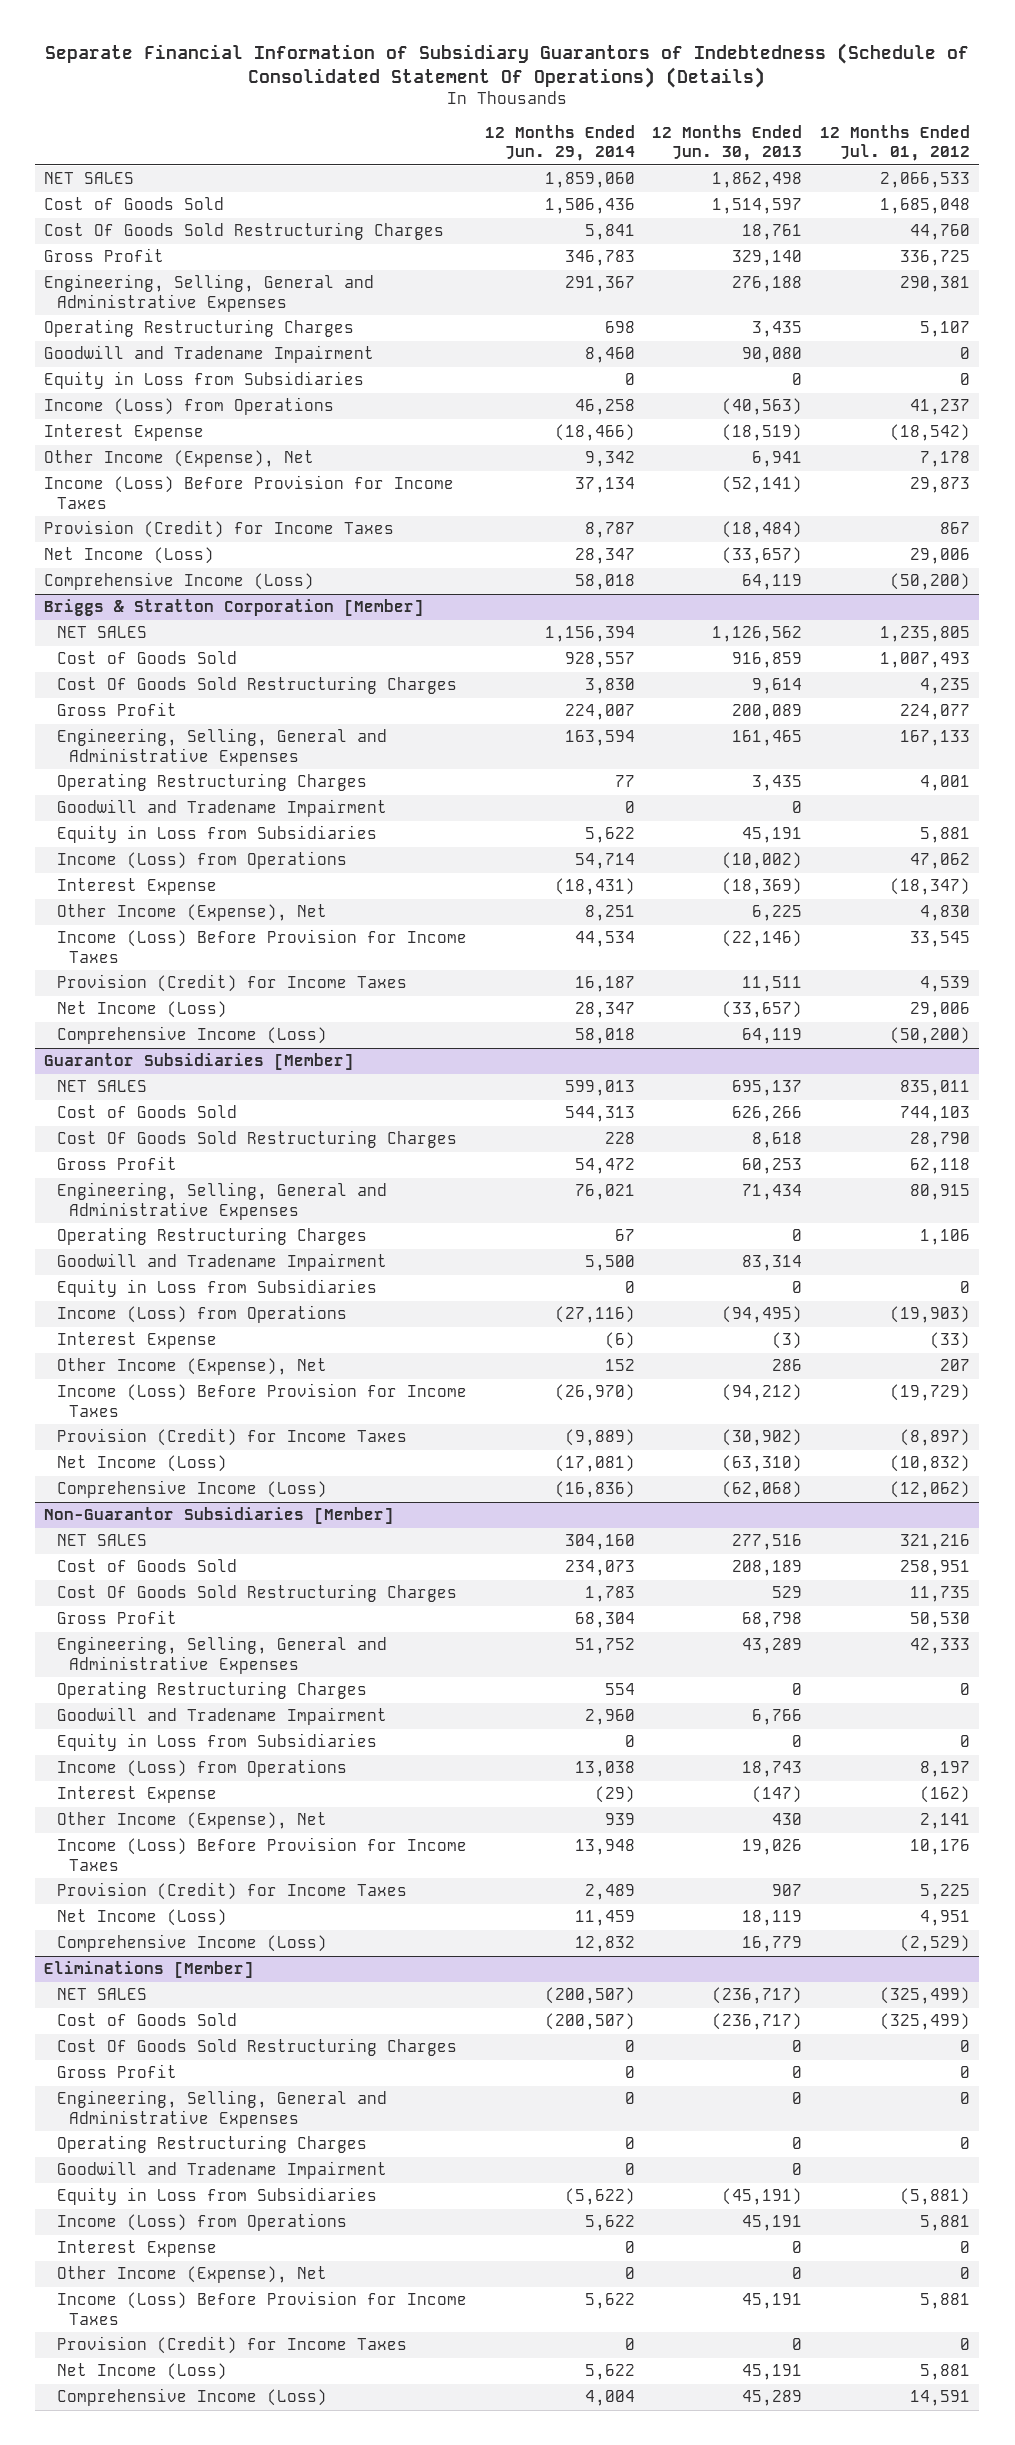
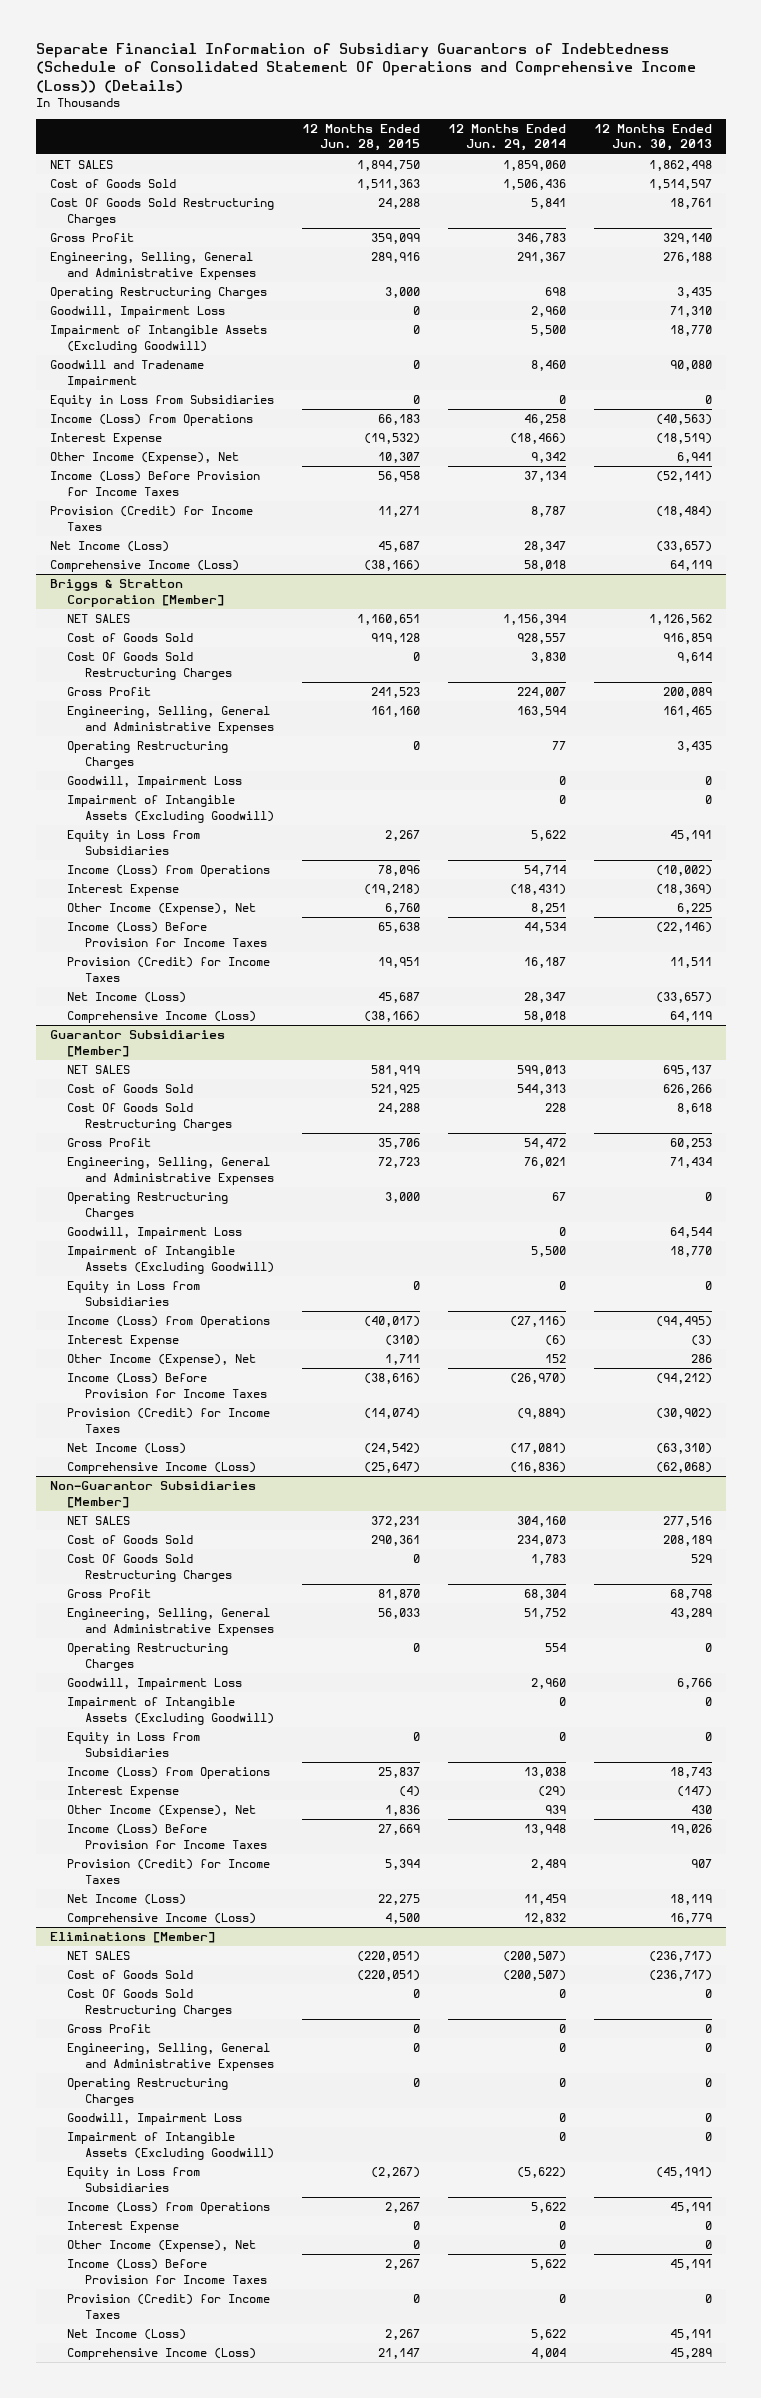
[45,43,970,89] Separate Financial Information of Subsidiary Guarantors of Indebtedness (Schedule of Consolidated Statement Of Operations) (Details) -> [35,43,696,93] Separate Financial Information of Subsidiary Guarantors of Indebtedness (Schedule of Consolidated Statement Of Operations and Comprehensive Income (Loss)) (Details)
[820,124,971,162] 12 Months Ended Jul. 01, 2012 -> none
none -> [301,124,420,152] 12 Months Ended Jun. 28, 2015
none -> [49,306,225,319] Goodwill, Impairment Loss
none -> [49,325,267,353] Impairment of Intangible Assets (Excluding Goodwill)
[56,799,387,818] Goodwill and Tradename Impairment -> none
none -> [67,776,243,789] Goodwill, Impairment Loss
none -> [67,795,274,823] Impairment of Intangible Assets (Excluding Goodwill)
[56,1253,387,1272] Goodwill and Tradename Impairment -> none
none -> [67,1227,243,1240] Goodwill, Impairment Loss
none -> [67,1246,274,1274] Impairment of Intangible Assets (Excluding Goodwill)
[56,1707,387,1726] Goodwill and Tradename Impairment -> [67,1678,243,1691] Goodwill, Impairment Loss
none -> [67,1697,274,1725] Impairment of Intangible Assets (Excluding Goodwill)
[56,2161,387,2180] Goodwill and Tradename Impairment -> none
none -> [67,2113,243,2126] Goodwill, Impairment Loss
none -> [67,2132,274,2160] Impairment of Intangible Assets (Excluding Goodwill)

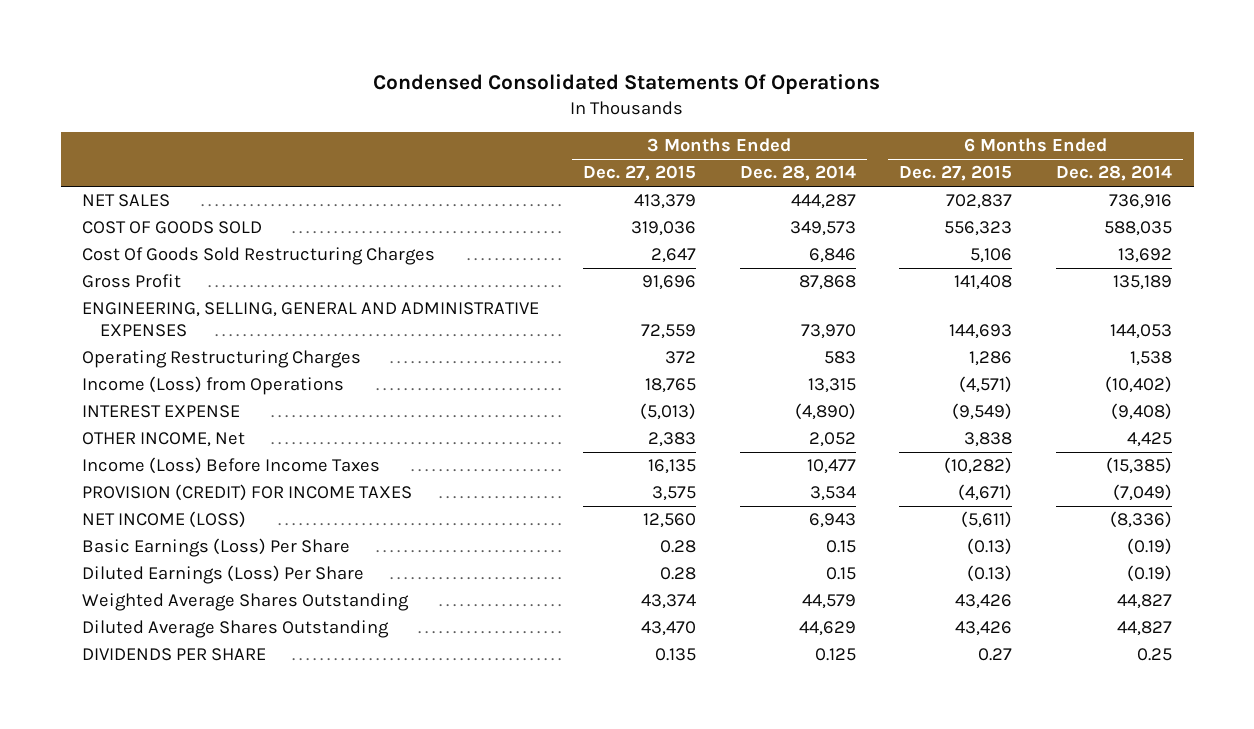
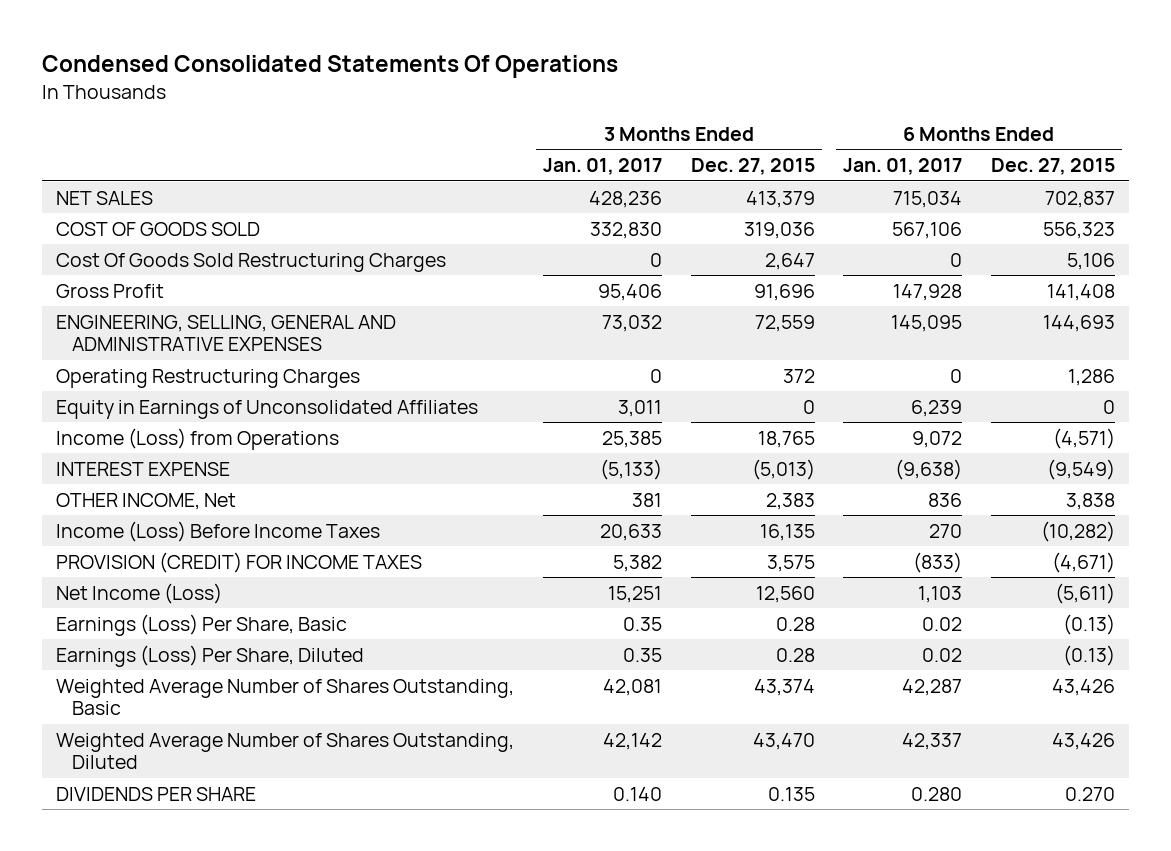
[739,165,856,182] Dec. 28, 2014 -> none
[1055,165,1172,182] Dec. 28, 2014 -> none
none -> [542,158,662,176] Jan. 01, 2017
none -> [843,158,963,176] Jan. 01, 2017
none -> [56,399,479,419] Equity in Earnings of Unconsolidated Affiliates
[82,511,247,529] NET INCOME (LOSS) -> [56,582,223,604] Net Income (Loss)
[82,538,351,558] Basic Earnings (Loss) Per Share -> [56,613,348,636] Earnings (Loss) Per Share, Basic
[82,565,365,585] Diluted Earnings (Loss) Per Share -> [56,644,365,667] Earnings (Loss) Per Share, Diluted
[82,593,410,612] Weighted Average Shares Outstanding -> [56,678,515,716] Weighted Average Number of Shares Outstanding, Basic
[82,620,390,639] Diluted Average Shares Outstanding -> [56,732,515,770] Weighted Average Number of Shares Outstanding, Diluted
[978,648,1013,662] 0.27 -> [1064,786,1115,801] 0.270

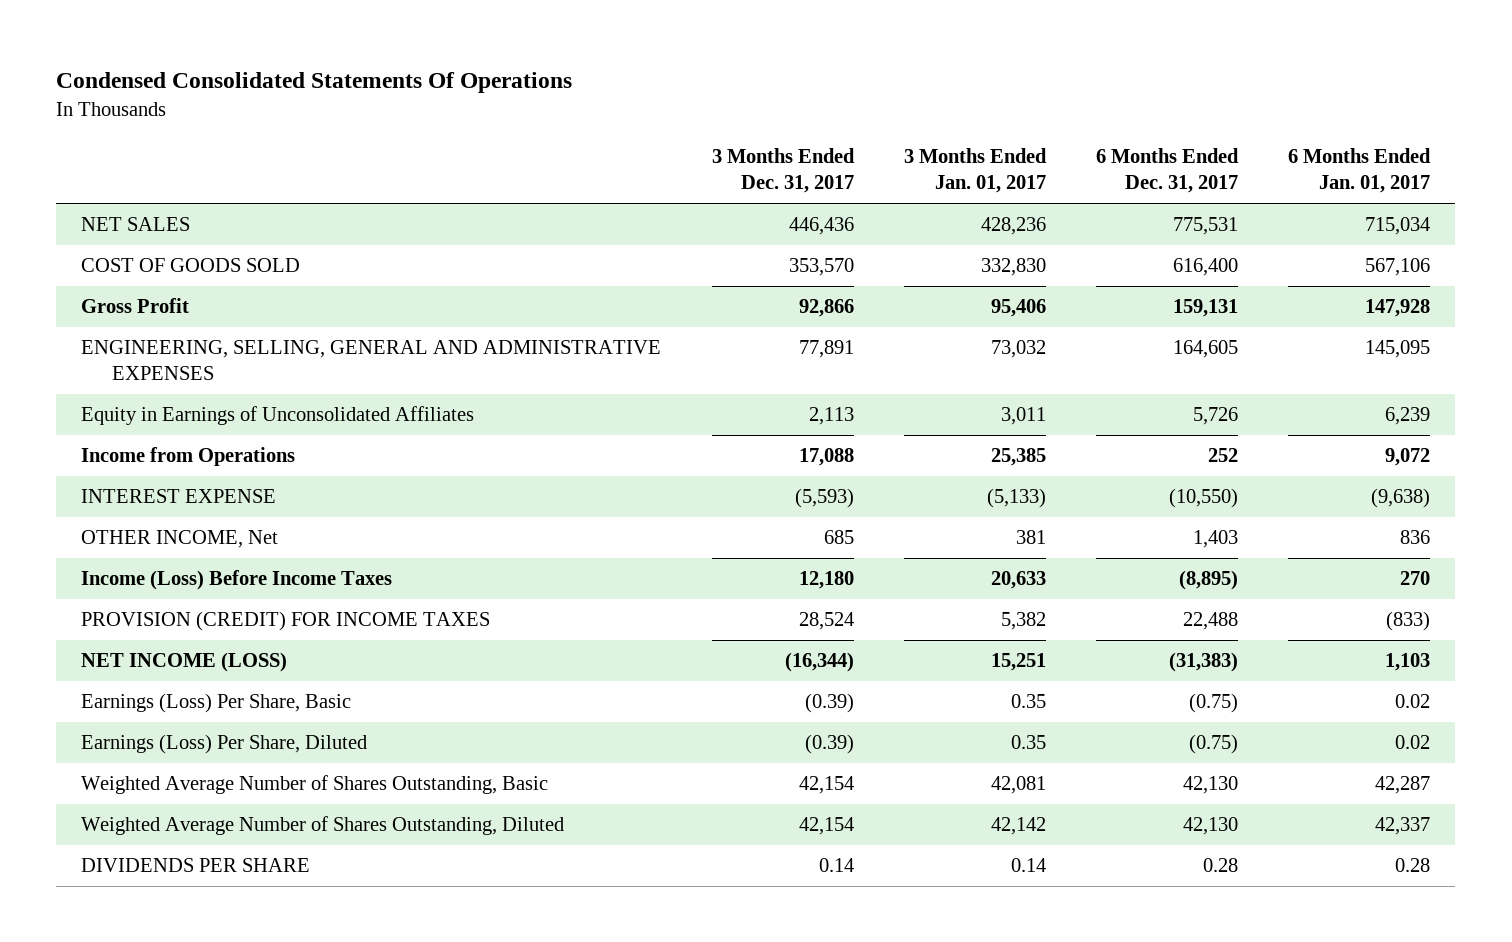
[690,158,815,176] Dec. 27, 2015 -> none
[990,158,1115,176] Dec. 27, 2015 -> none
none -> [711,148,855,194] 3 Months Ended Dec. 31, 2017
none -> [1096,148,1240,194] 6 Months Ended Dec. 31, 2017
[56,252,447,272] Cost Of Goods Sold Restructuring Charges -> none
[56,368,361,388] Operating Restructuring Charges -> none
[56,427,340,450] Income (Loss) from Operations -> [81,446,296,466] Income from Operations
[56,582,223,604] Net Income (Loss) -> [81,651,288,672] NET INCOME (LOSS)
[612,786,662,801] 0.140 -> [1010,857,1046,872] 0.14
[911,786,963,801] 0.280 -> [1395,857,1431,872] 0.28

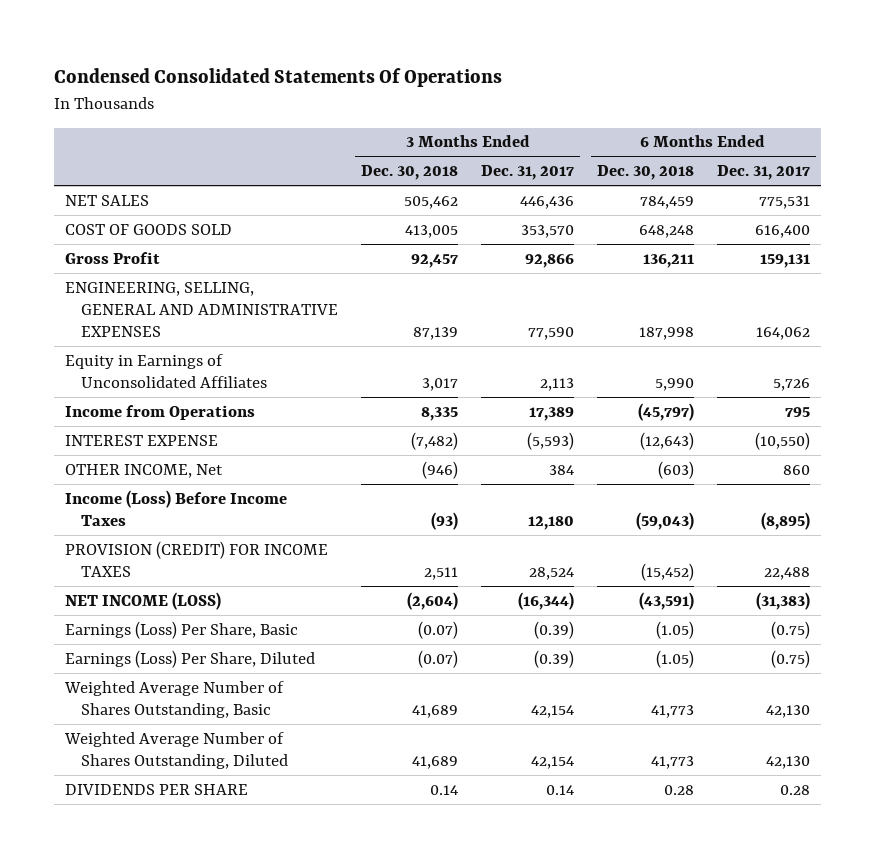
[903,148,1047,194] 3 Months Ended Jan. 01, 2017 -> none
[1288,148,1432,194] 6 Months Ended Jan. 01, 2017 -> none
none -> [361,165,459,181] Dec. 30, 2018
none -> [596,165,694,181] Dec. 30, 2018
[798,339,854,358] 77,891 -> [528,327,575,341] 77,590
[1173,339,1239,358] 164,605 -> [755,327,810,341] 164,062
[798,447,854,466] 17,088 -> [529,406,575,421] 17,389
[1208,447,1239,462] 252 -> [784,406,810,417] 795
[823,529,854,544] 685 -> [549,464,575,475] 384
[1193,529,1239,548] 1,403 -> [782,464,810,475] 860

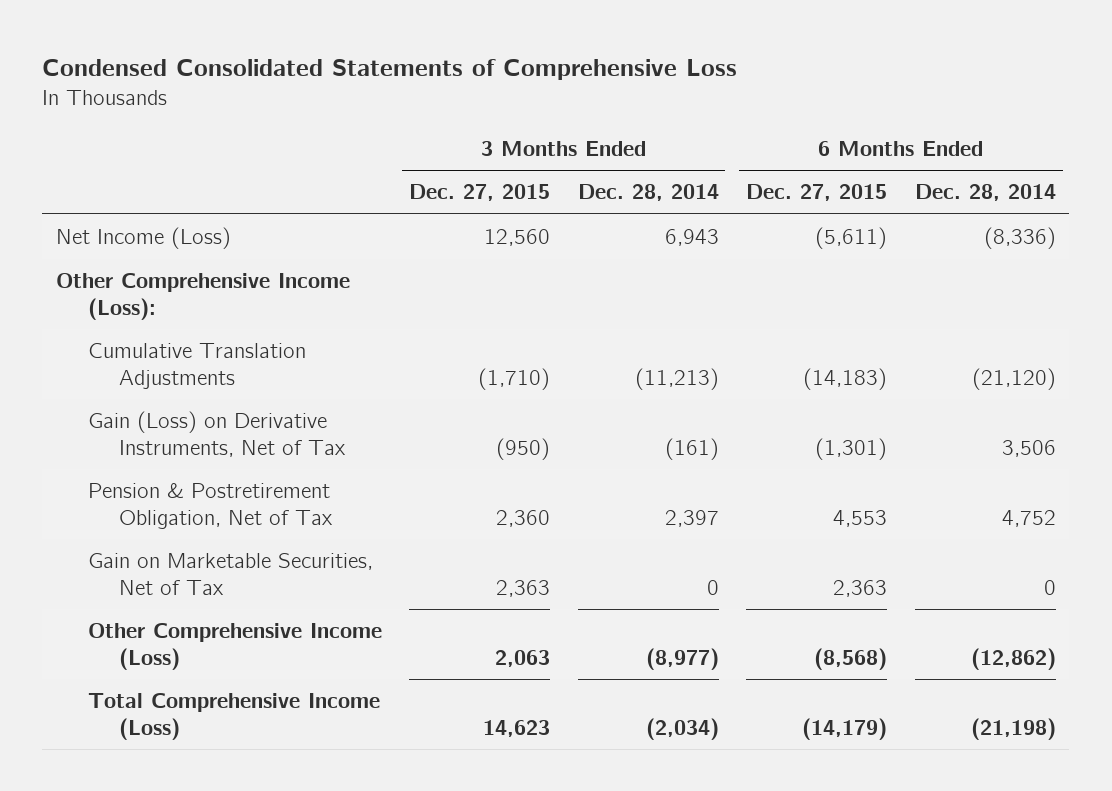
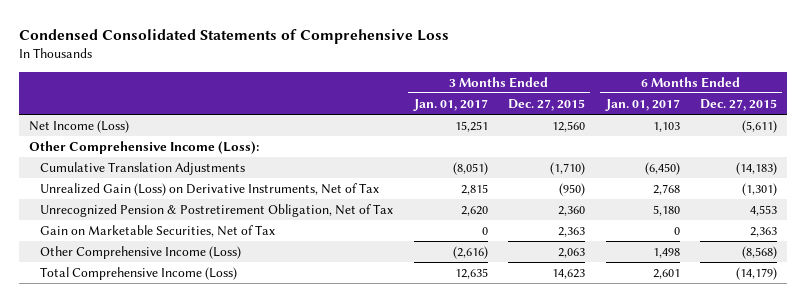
[577,184,719,202] Dec. 28, 2014 -> none
[914,184,1056,202] Dec. 28, 2014 -> none
none -> [412,99,488,112] Jan. 01, 2017
none -> [604,99,680,112] Jan. 01, 2017
[87,411,347,458] Gain (Loss) on Derivative Instruments, Net of Tax -> [40,183,380,197] Unrealized Gain (Loss) on Derivative Instruments, Net of Tax
[87,483,334,530] Pension & Postretirement Obligation, Net of Tax -> [40,204,394,218] Unrecognized Pension & Postretirement Obligation, Net of Tax

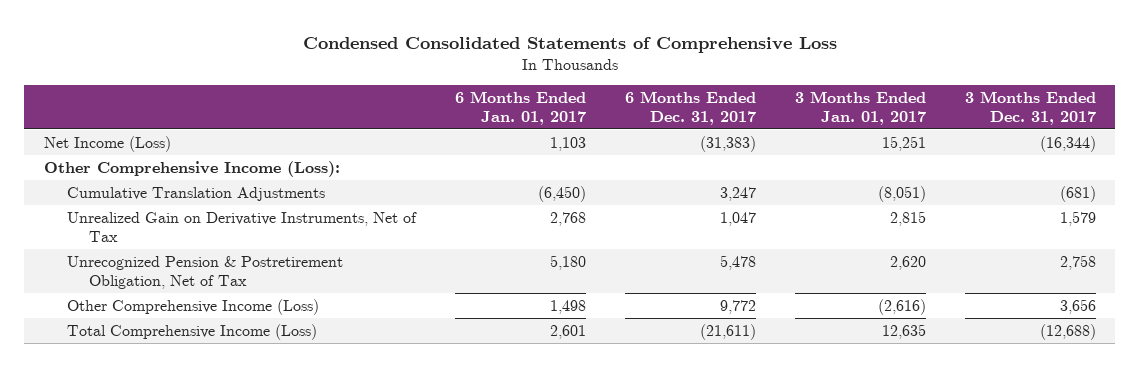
[508,99,586,112] Dec. 27, 2015 -> none
[700,99,778,112] Dec. 27, 2015 -> none
none -> [624,90,756,126] 6 Months Ended Dec. 31, 2017
none -> [964,90,1096,126] 3 Months Ended Dec. 31, 2017
[40,183,380,197] Unrealized Gain (Loss) on Derivative Instruments, Net of Tax -> [66,211,417,242] Unrealized Gain on Derivative Instruments, Net of Tax
[40,225,276,238] Gain on Marketable Securities, Net of Tax -> none

